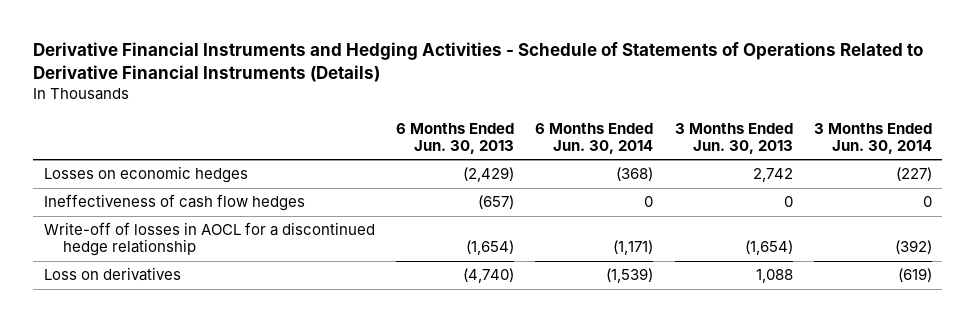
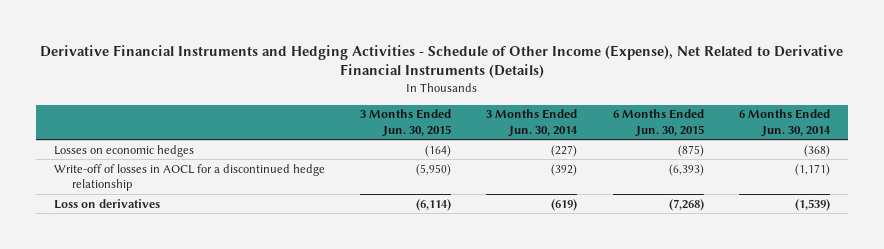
[33,42,924,83] Derivative Financial Instruments and Hedging Activities - Schedule of Statements of Operations Related to Derivative Financial Instruments (Details) -> [39,44,843,79] Derivative Financial Instruments and Hedging Activities - Schedule of Other Income (Expense), Net Related to Derivative Financial Instruments (Details)
[396,122,515,154] 6 Months Ended Jun. 30, 2013 -> none
[674,122,793,154] 3 Months Ended Jun. 30, 2013 -> none
none -> [360,109,452,137] 3 Months Ended Jun. 30, 2015
none -> [612,109,704,137] 6 Months Ended Jun. 30, 2015
[44,194,306,212] Ineffectiveness of cash flow hedges -> none

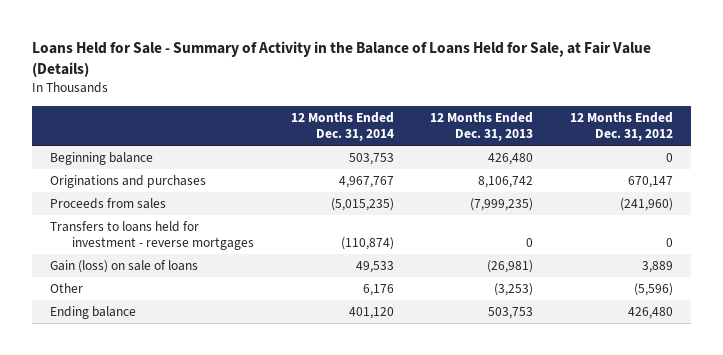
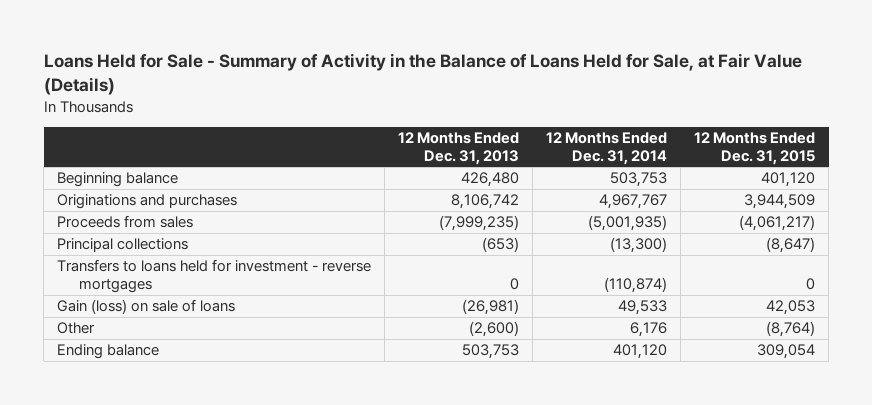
[570,112,674,142] 12 Months Ended Dec. 31, 2012 -> none
none -> [694,132,816,165] 12 Months Ended Dec. 31, 2015
[330,198,394,212] (5,015,235) -> [588,215,668,232] (5,001,935)
none -> [57,238,189,253] Principal collections
[494,283,534,297] (3,253) -> [469,321,520,338] (2,600)

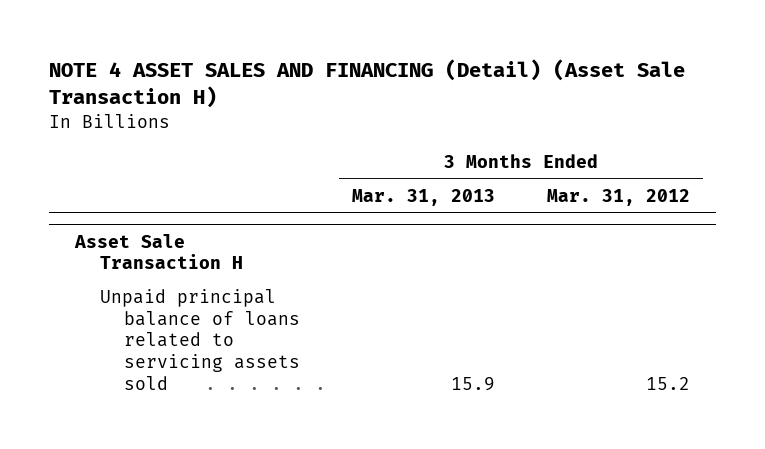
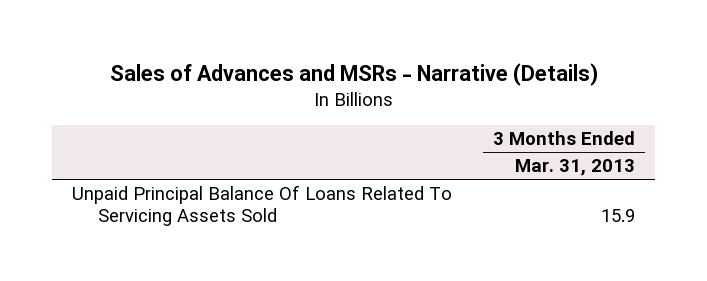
[49,58,686,109] NOTE 4 ASSET SALES AND FINANCING (Detail) (Asset Sale Transaction H) -> [109,63,598,87] Sales of Advances and MSRs - Narrative (Details)
[546,188,690,206] Mar. 31, 2012 -> none
[74,233,243,270] Asset Sale Transaction H -> none
[99,288,300,390] Unpaid principal balance of loans related to servicing assets sold -> [72,185,453,226] Unpaid Principal Balance Of Loans Related To Servicing Assets Sold

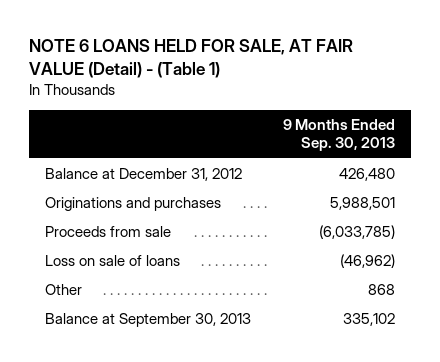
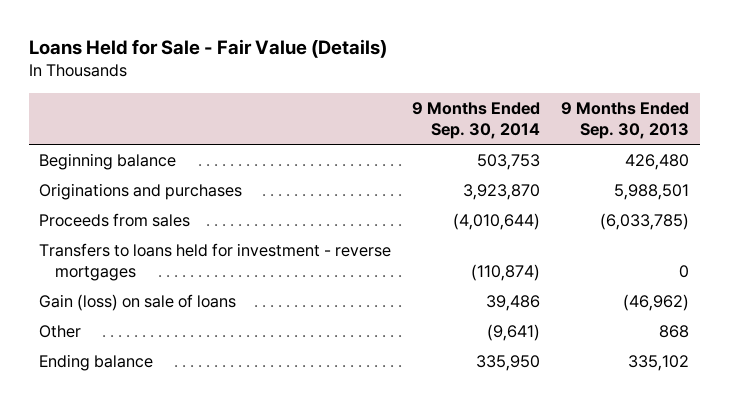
[28,38,353,78] NOTE 6 LOANS HELD FOR SALE, AT FAIR VALUE (Detail) - (Table 1) -> [28,39,387,59] Loans Held for Sale - Fair Value (Details)
none -> [412,101,541,140] 9 Months Ended Sep. 30, 2014
[44,168,242,182] Balance at December 31, 2012 -> [39,153,177,171] Beginning balance
[44,226,171,238] Proceeds from sale -> [39,213,191,228] Proceeds from sales
none -> [39,243,392,282] Transfers to loans held for investment - reverse mortgages
[44,255,180,267] Loss on sale of loans -> [39,294,237,312] Gain (loss) on sale of loans
[44,313,251,328] Balance at September 30, 2013 -> [39,354,154,372] Ending balance

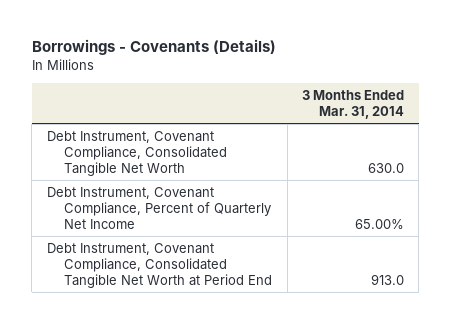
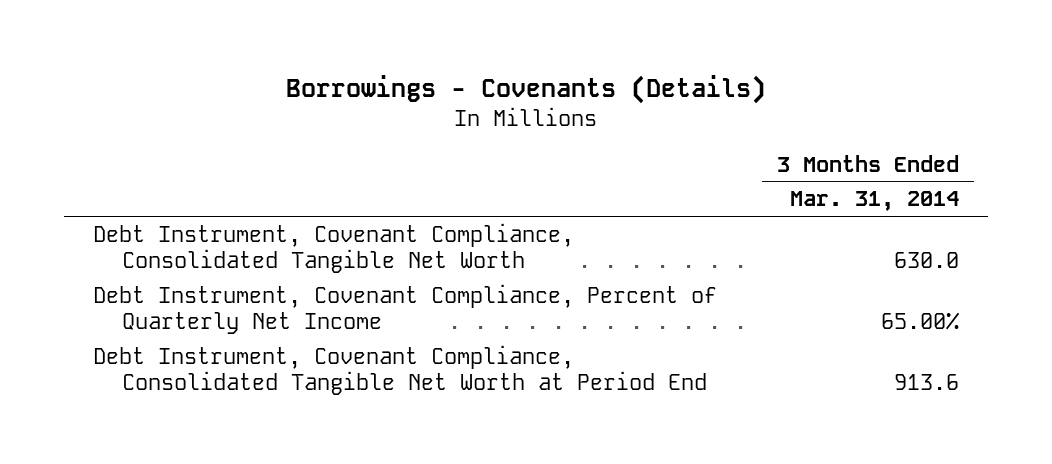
[371,273,405,285] 913.0 -> [893,374,959,391] 913.6

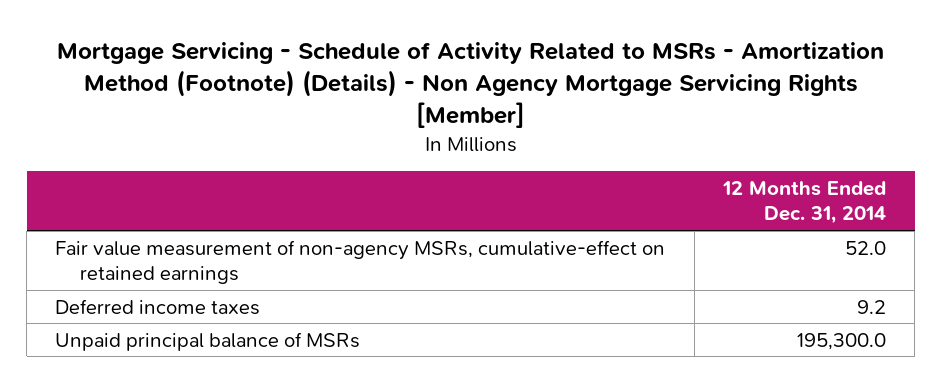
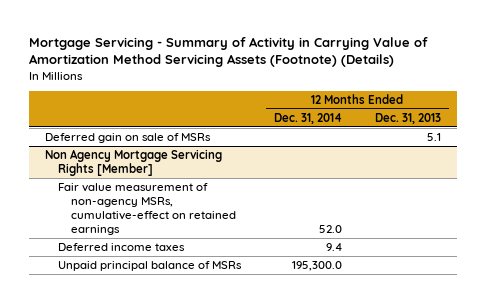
[56,41,884,128] Mortgage Servicing - Schedule of Activity Related to MSRs - Amortization Method (Footnote) (Details) - Non Agency Mortgage Servicing Rights [Member] -> [28,36,428,68] Mortgage Servicing - Summary of Activity in Carrying Value of Amortization Method Servicing Assets (Footnote) (Details)
none -> [374,112,441,124] Dec. 31, 2013
none -> [45,132,212,143] Deferred gain on sale of MSRs
none -> [45,148,223,176] Non Agency Mortgage Servicing Rights [Member]
[856,299,886,314] 9.2 -> [325,242,342,251] 9.4

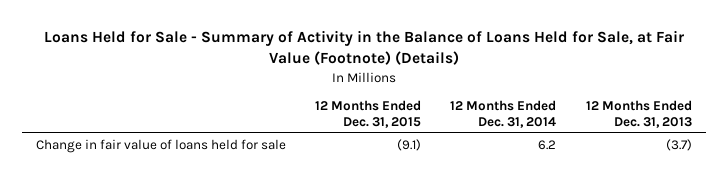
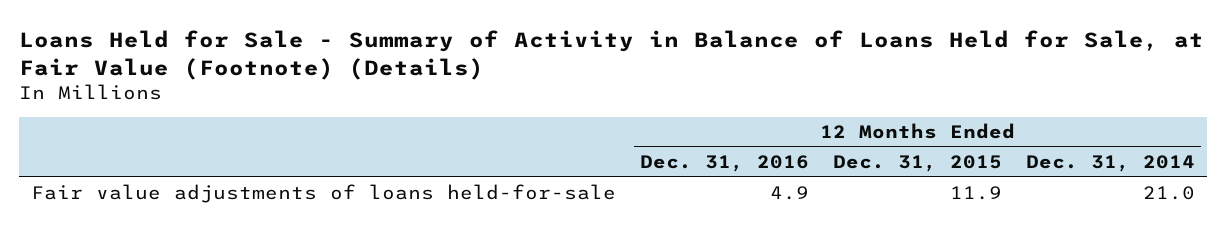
[43,30,684,66] Loans Held for Sale - Summary of Activity in the Balance of Loans Held for Sale, at Fair Value (Footnote) (Details) -> [19,29,1205,80] Loans Held for Sale - Summary of Activity in Balance of Loans Held for Sale, at Fair Value (Footnote) (Details)
[585,100,692,129] 12 Months Ended Dec. 31, 2013 -> none
none -> [640,155,810,173] Dec. 31, 2016
[36,139,287,154] Change in fair value of loans held for sale -> [31,184,617,204] Fair value adjustments of loans held-for-sale
[397,139,422,152] (9.1) -> [950,186,1003,201] 11.9
[538,140,557,151] 6.2 -> [1143,186,1196,201] 21.0

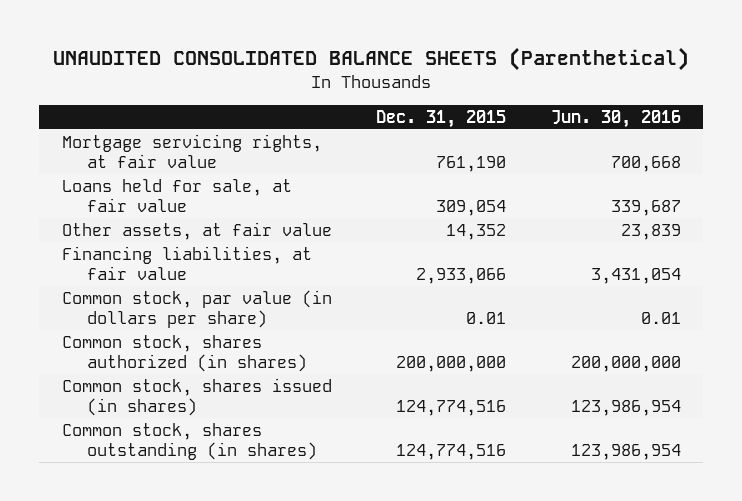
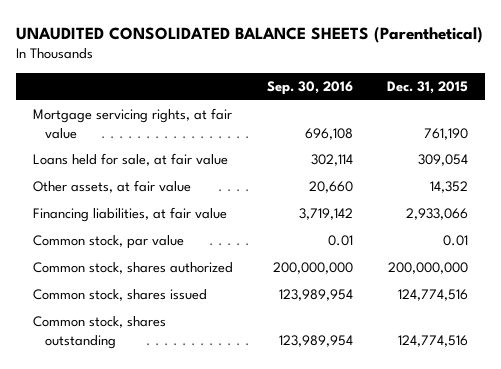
[550,109,681,128] Jun. 30, 2016 -> none
none -> [267,81,354,96] Sep. 30, 2016
[61,289,332,328] Common stock, par value (in dollars per share) -> [32,235,184,250] Common stock, par value
[61,334,308,372] Common stock, shares authorized (in shares) -> [32,262,233,275] Common stock, shares authorized
[61,377,332,416] Common stock, shares issued (in shares) -> [32,289,207,302] Common stock, shares issued
[61,422,318,460] Common stock, shares outstanding (in shares) -> [32,316,166,349] Common stock, shares outstanding

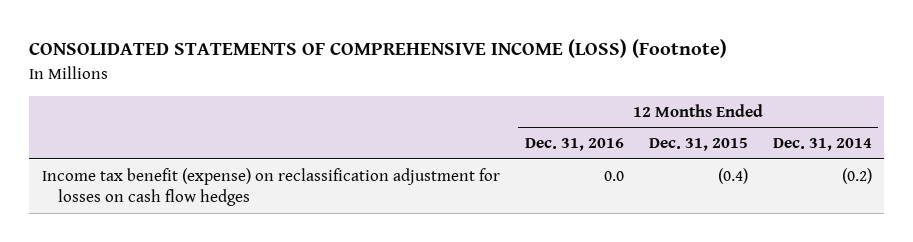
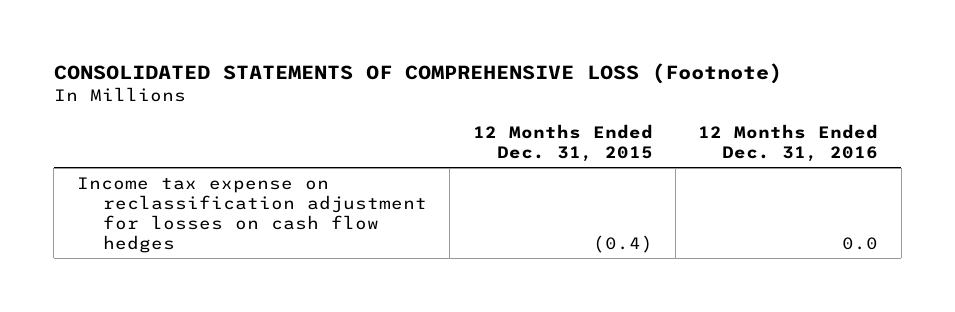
[28,39,727,59] CONSOLIDATED STATEMENTS OF COMPREHENSIVE INCOME (LOSS) (Footnote) -> [53,63,782,85] CONSOLIDATED STATEMENTS OF COMPREHENSIVE LOSS (Footnote)
[772,138,872,152] Dec. 31, 2014 -> none
[41,168,500,207] Income tax benefit (expense) on reclassification adjustment for losses on cash flow hedges -> [76,176,427,253] Income tax expense on reclassification adjustment for losses on cash flow hedges

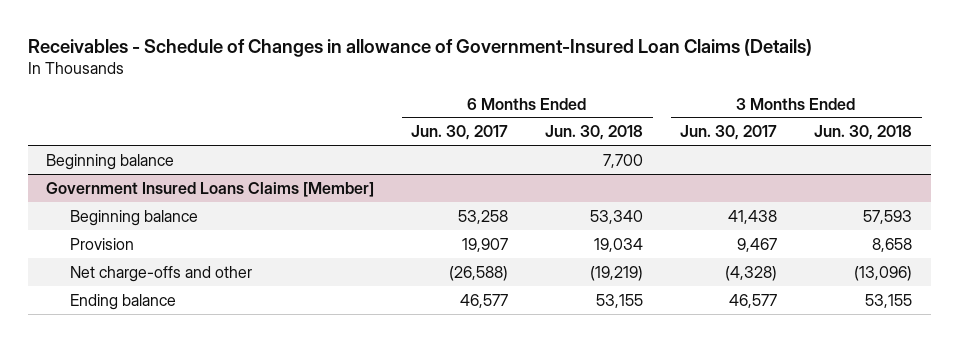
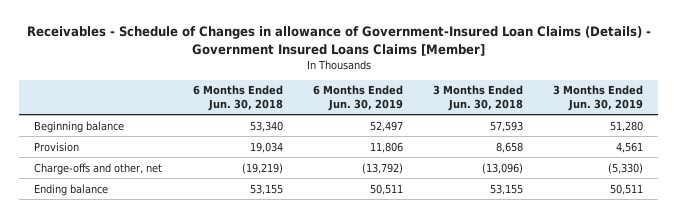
[27,38,812,57] Receivables - Schedule of Changes in allowance of Government-Insured Loan Claims (Details) -> [26,26,651,56] Receivables - Schedule of Changes in allowance of Government-Insured Loan Claims (Details) - Government Insured Loans Claims [Member]
[411,125,509,141] Jun. 30, 2017 -> none
[680,125,778,141] Jun. 30, 2017 -> none
none -> [312,85,403,111] 6 Months Ended Jun. 30, 2019
none -> [553,85,644,111] 3 Months Ended Jun. 30, 2019
[46,153,175,170] Beginning balance -> none
[46,181,375,197] Government Insured Loans Claims [Member] -> none
[69,265,252,282] Net charge-offs and other -> [34,162,163,175] Charge-offs and other, net

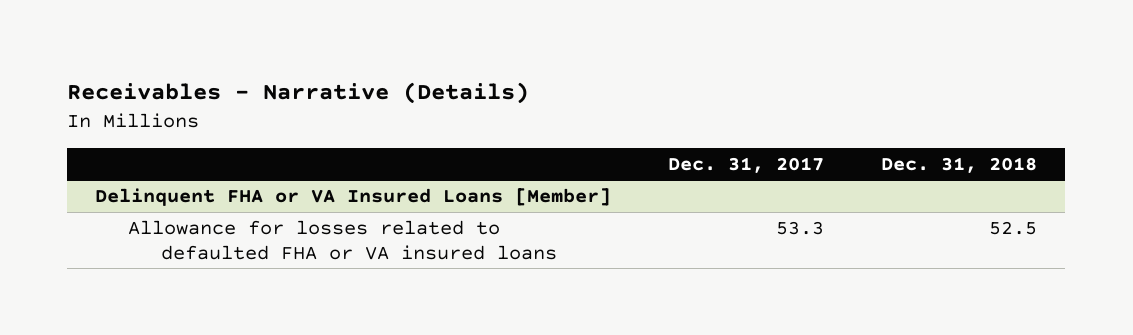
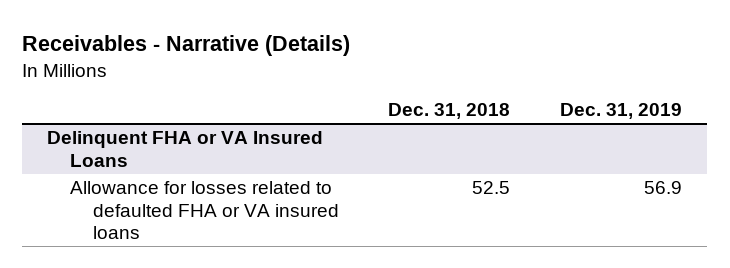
[668,156,825,173] Dec. 31, 2017 -> none
none -> [560,103,683,120] Dec. 31, 2019
[95,187,612,206] Delinquent FHA or VA Insured Loans [Member] -> [47,131,324,167] Delinquent FHA or VA Insured Loans

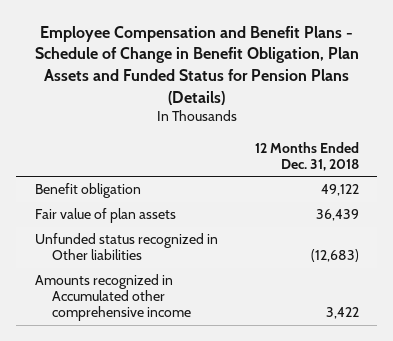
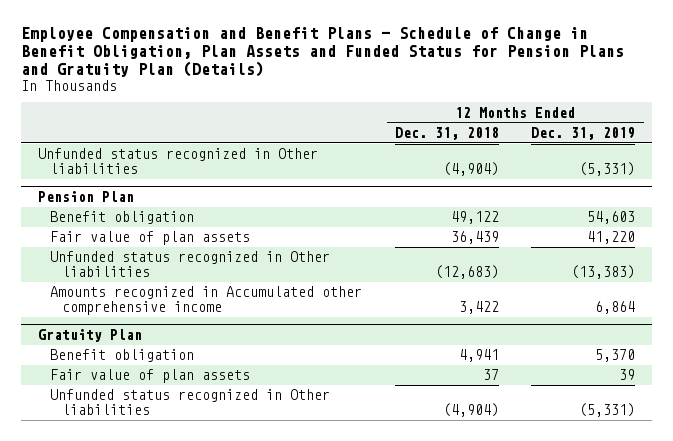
[34,25,359,105] Employee Compensation and Benefit Plans - Schedule of Change in Benefit Obligation, Plan Assets and Funded Status for Pension Plans (Details) -> [21,27,625,78] Employee Compensation and Benefit Plans - Schedule of Change in Benefit Obligation, Plan Assets and Funded Status for Pension Plans and Gratuity Plan (Details)
none -> [531,126,636,140] Dec. 31, 2019
none -> [37,148,318,175] Unfunded status recognized in Other liabilities
none -> [37,190,134,202] Pension Plan
none -> [37,328,142,342] Gratuity Plan
none -> [50,349,195,363] Benefit obligation
none -> [50,369,251,384] Fair value of plan assets
none -> [50,389,331,416] Unfunded status recognized in Other liabilities

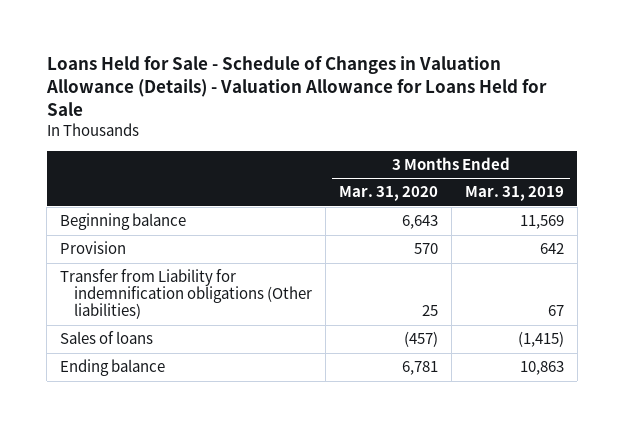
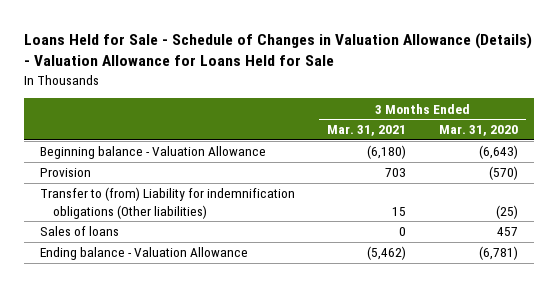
[464,186,564,202] Mar. 31, 2019 -> none
none -> [327,125,407,137] Mar. 31, 2021
[60,213,187,231] Beginning balance -> [40,146,267,160] Beginning balance - Valuation Allowance
[401,215,438,230] 6,643 -> [478,145,518,160] (6,643)
[413,243,438,255] 570 -> [488,166,518,181] (570)
[60,269,312,320] Transfer from Liability for indemnification obligations (Other liabilities) -> [40,187,296,219] Transfer to (from) Liability for indemnification obligations (Other liabilities)
[421,305,438,317] 25 -> [495,204,518,219] (25)
[403,331,438,348] (457) -> [496,227,518,237] 457
[60,359,166,377] Ending balance -> [40,247,249,261] Ending balance - Valuation Allowance
[401,361,438,376] 6,781 -> [478,246,518,261] (6,781)

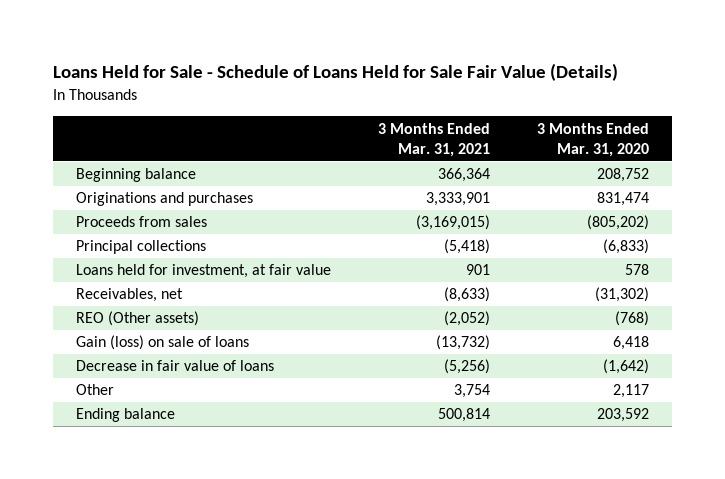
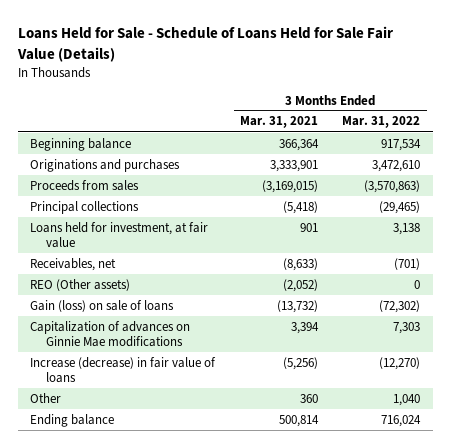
[536,122,649,157] 3 Months Ended Mar. 31, 2020 -> none
none -> [342,116,421,129] Mar. 31, 2022
none -> [30,320,191,348] Capitalization of advances on Ginnie Mae modifications
[76,360,275,372] Decrease in fair value of loans -> [30,356,217,384] Increase (decrease) in fair value of loans
[454,384,491,399] 3,754 -> [299,393,318,403] 360

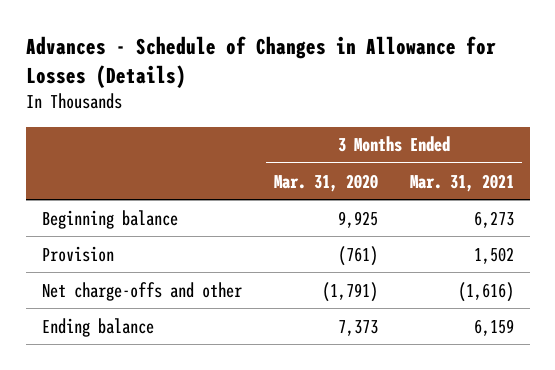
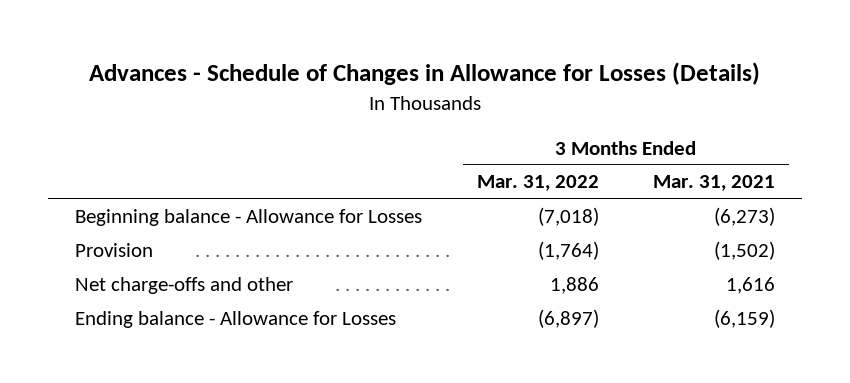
[273,173,378,192] Mar. 31, 2020 -> none
none -> [476,175,599,192] Mar. 31, 2022
[41,209,178,229] Beginning balance -> [75,208,423,226] Beginning balance - Allowance for Losses
[473,210,514,228] 6,273 -> [714,206,776,226] (6,273)
[473,246,514,264] 1,502 -> [714,240,776,260] (1,502)
[457,281,514,302] (1,616) -> [726,276,776,294] 1,616
[41,317,154,337] Ending balance -> [75,310,397,328] Ending balance - Allowance for Losses
[473,318,514,336] 6,159 -> [714,308,776,328] (6,159)

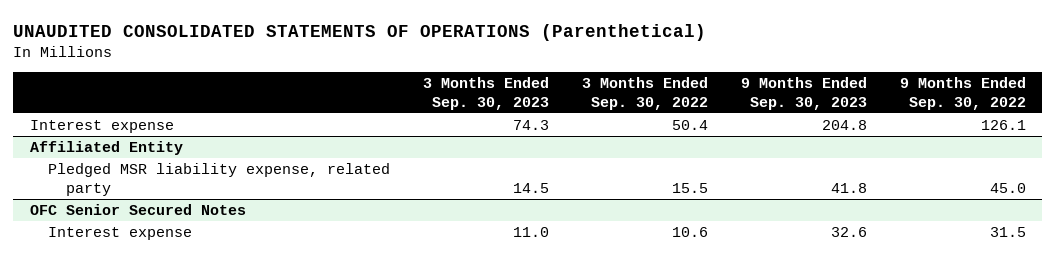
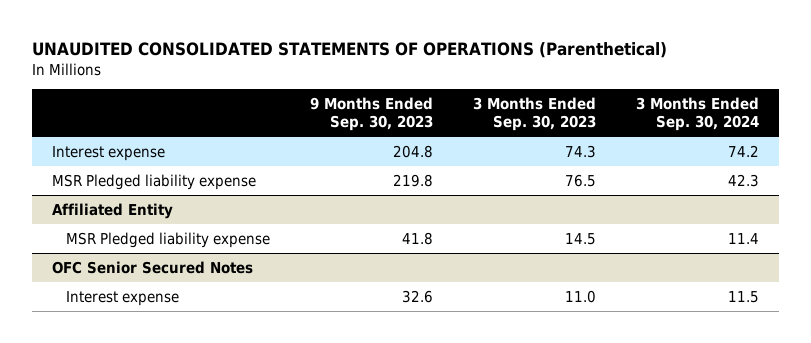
[581,77,708,110] 3 Months Ended Sep. 30, 2022 -> none
[899,77,1026,110] 9 Months Ended Sep. 30, 2022 -> none
none -> [635,96,759,132] 3 Months Ended Sep. 30, 2024
none -> [52,173,257,190] MSR Pledged liability expense
[47,163,390,196] Pledged MSR liability expense, related party -> [66,231,271,248] MSR Pledged liability expense

